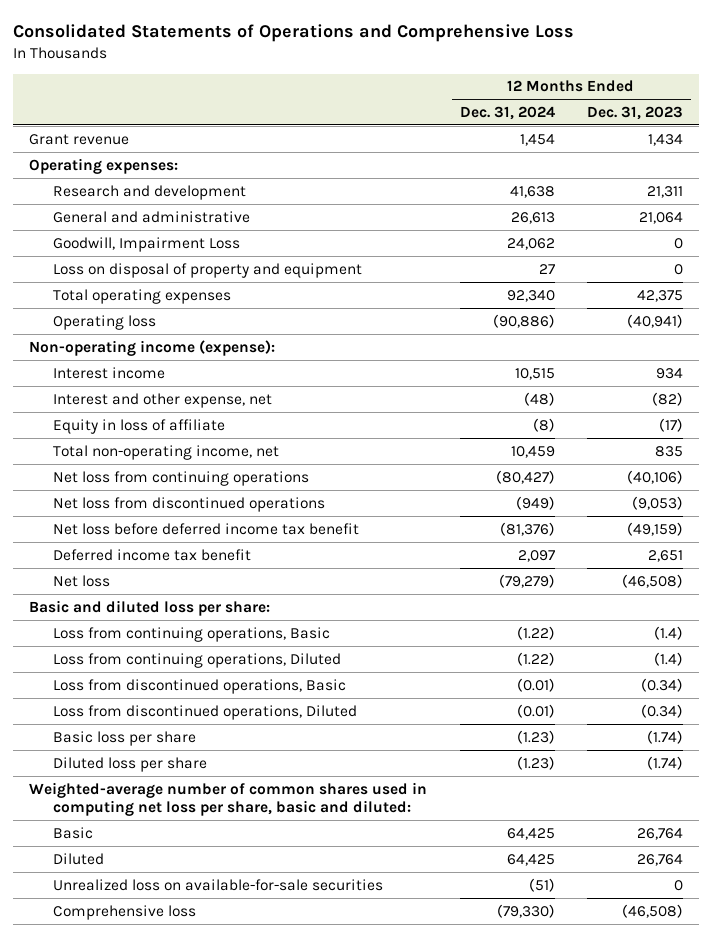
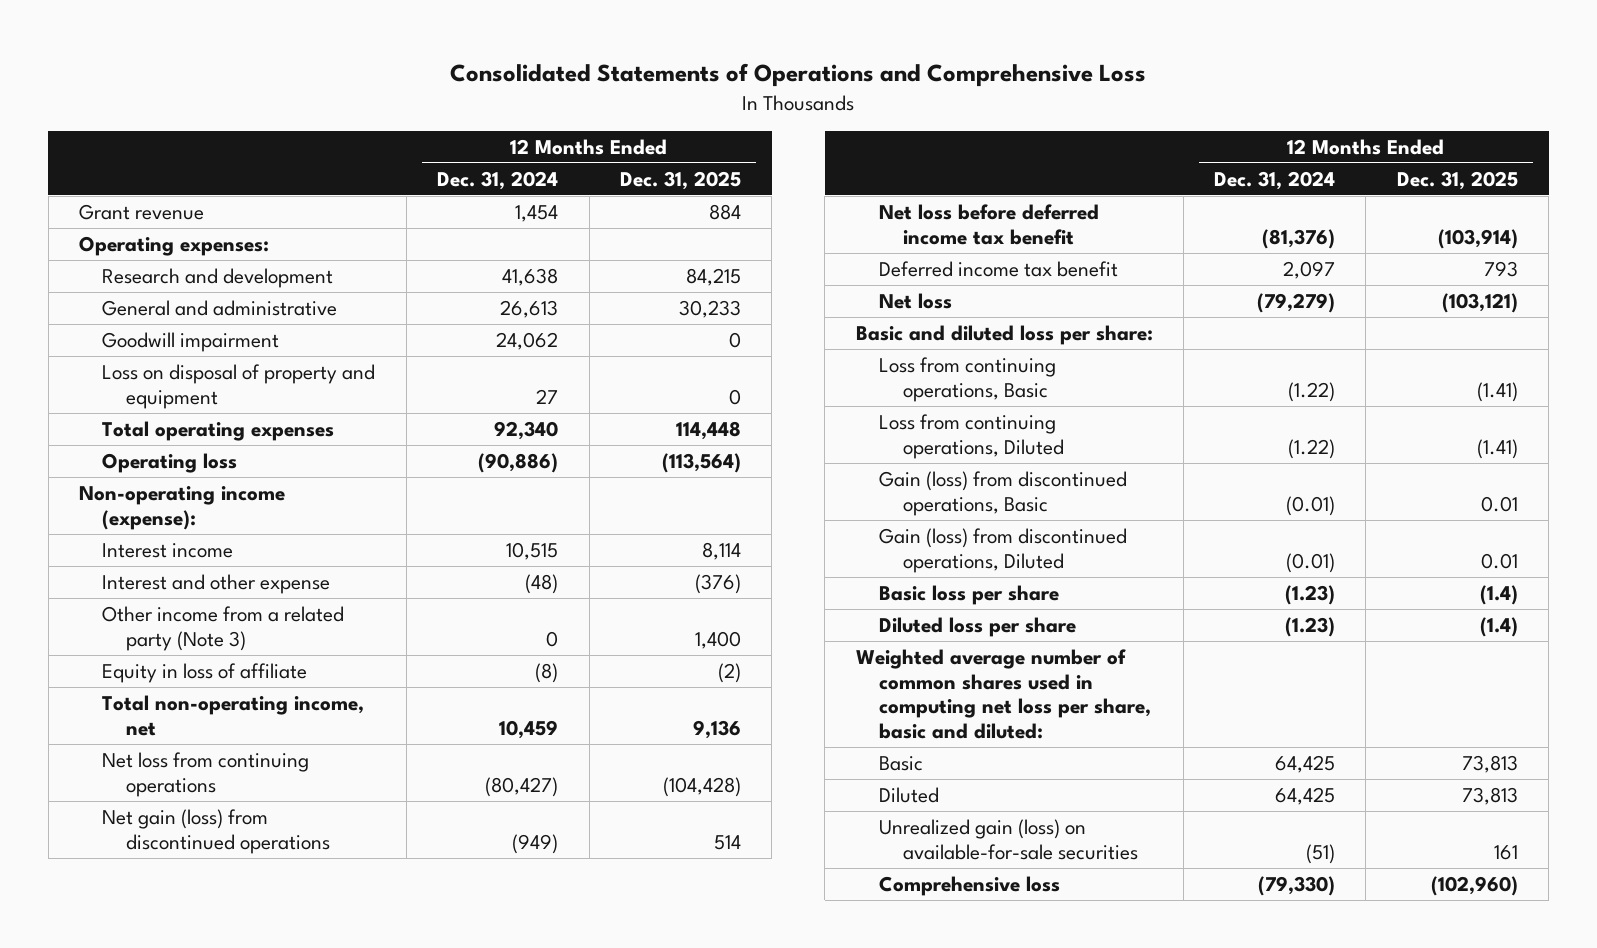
[586,105,683,120] Dec. 31, 2023 -> none
none -> [620,170,742,190] Dec. 31, 2025
[53,236,241,252] Goodwill, Impairment Loss -> [102,331,280,352] Goodwill impairment
[53,392,273,408] Interest and other expense, net -> [102,573,331,594] Interest and other expense
none -> [102,605,345,651] Other income from a related party (Note 3)
[53,496,326,512] Net loss from discontinued operations -> [102,808,330,854] Net gain (loss) from discontinued operations
[53,678,347,694] Loss from discontinued operations, Basic -> [879,470,1128,516] Gain (loss) from discontinued operations, Basic
[53,704,358,720] Loss from discontinued operations, Diluted -> [879,527,1128,573] Gain (loss) from discontinued operations, Diluted
[29,781,428,816] Weighted-average number of common shares used in computing net loss per share, basic and diluted: -> [855,648,1152,740] Weighted average number of common shares used in computing net loss per share, basic and diluted:
[53,878,384,891] Unrealized loss on available-for-sale securities -> [879,818,1138,860] Unrealized gain (loss) on available-for-sale securities

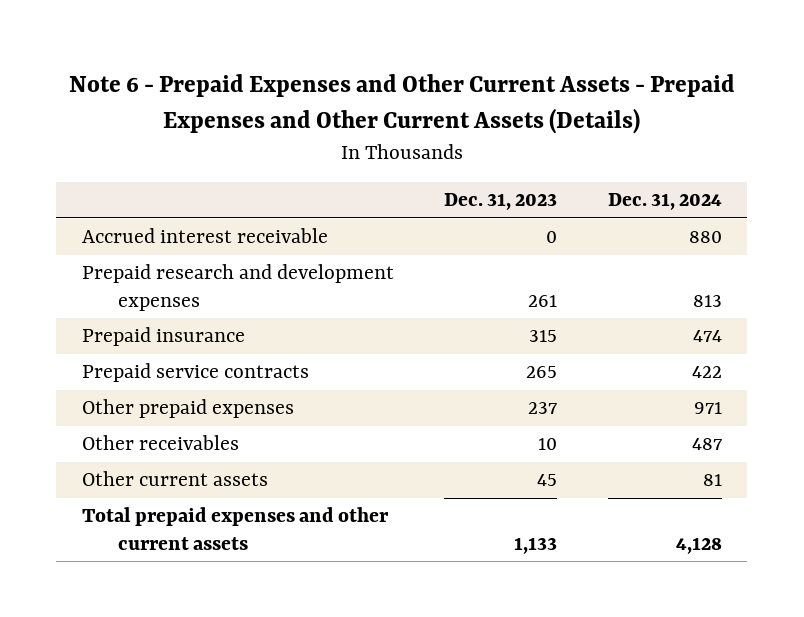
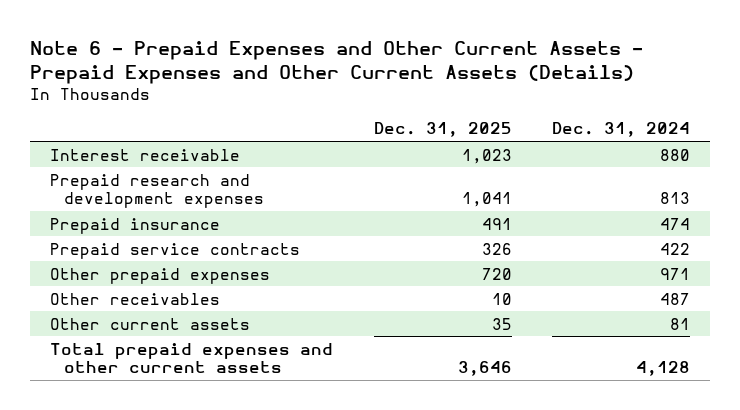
[444,193,558,211] Dec. 31, 2023 -> none
none -> [373,122,512,138] Dec. 31, 2025
[81,228,328,244] Accrued interest receivable -> [50,148,241,161] Interest receivable

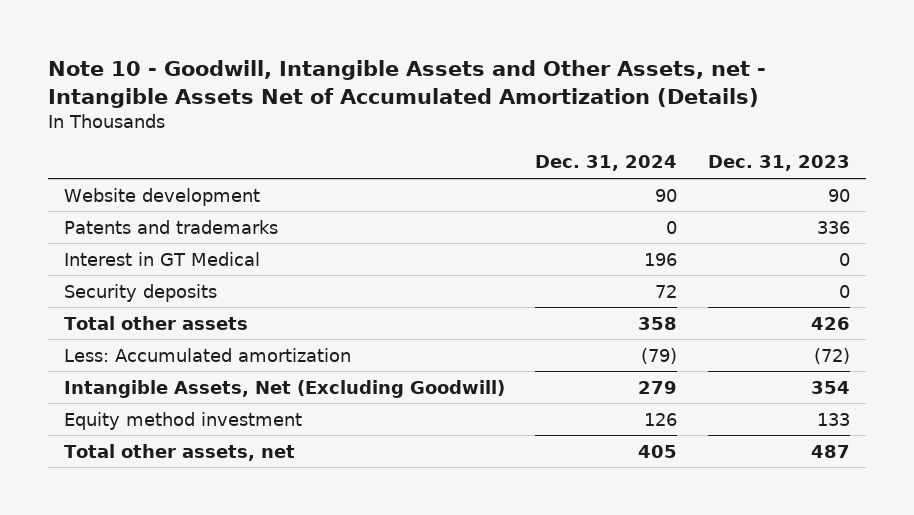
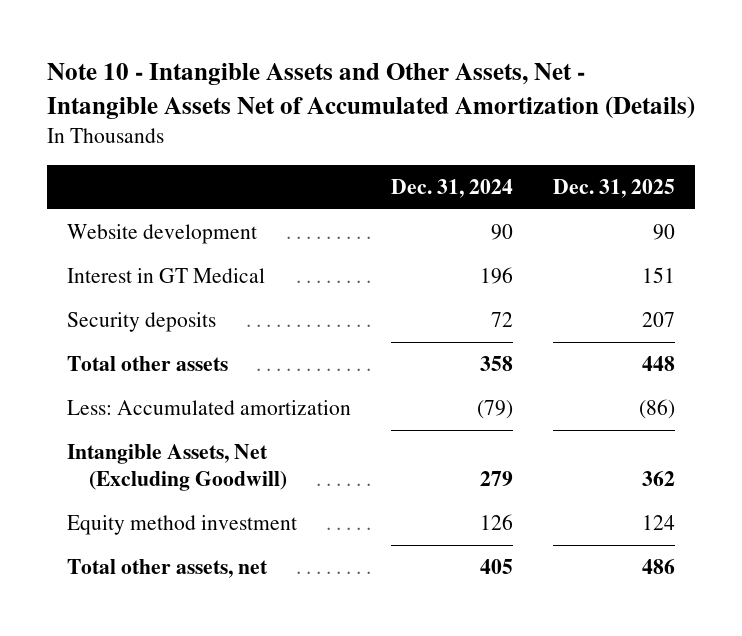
[48,59,767,108] Note 10 - Goodwill, Intangible Assets and Other Assets, net - Intangible Assets Net of Accumulated Amortization (Details) -> [46,63,695,119] Note 10 - Intangible Assets and Other Assets, Net - Intangible Assets Net of Accumulated Amortization (Details)
[708,155,851,172] Dec. 31, 2023 -> none
none -> [553,178,676,198] Dec. 31, 2025
[63,219,278,234] Patents and trademarks -> none

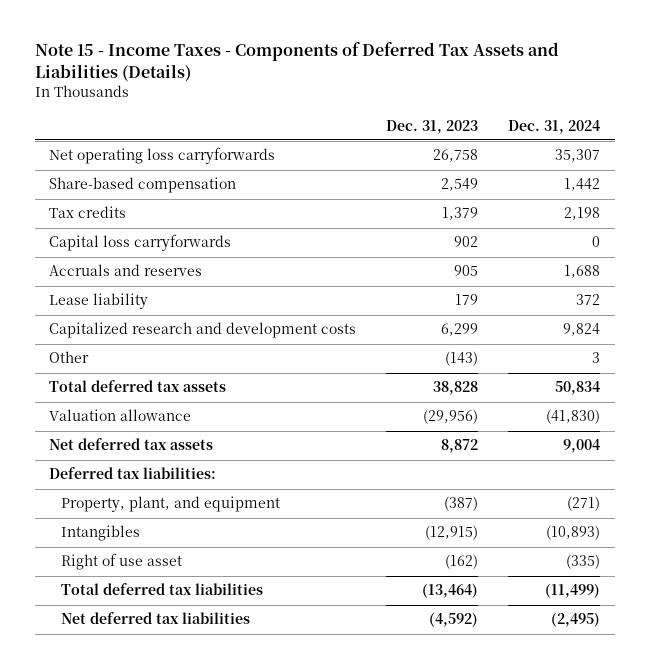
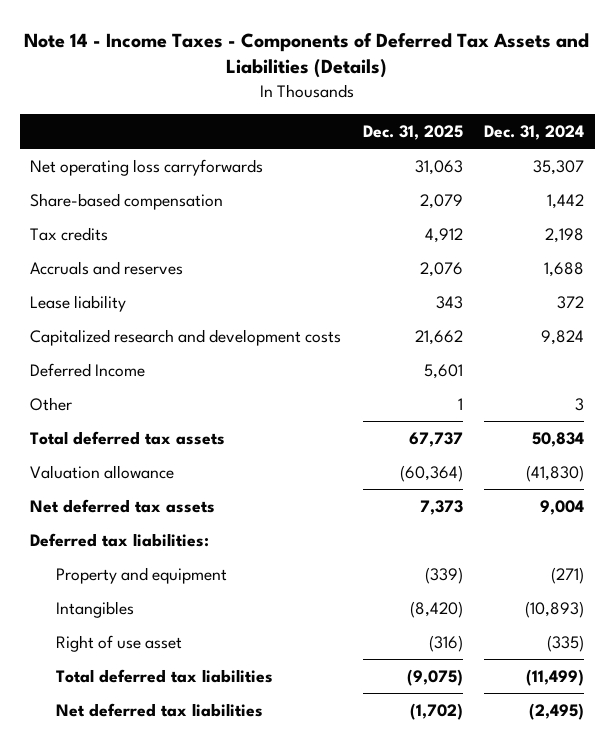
[34,42,559,83] Note 15 - Income Taxes - Components of Deferred Tax Assets and Liabilities (Details) -> [24,32,590,79] Note 14 - Income Taxes - Components of Deferred Tax Assets and Liabilities (Details)
[386,119,479,134] Dec. 31, 2023 -> none
none -> [362,124,463,140] Dec. 31, 2025
[49,234,232,252] Capital loss carryforwards -> none
none -> [30,362,146,377] Deferred Income
[61,496,281,513] Property, plant, and equipment -> [56,566,228,584] Property and equipment

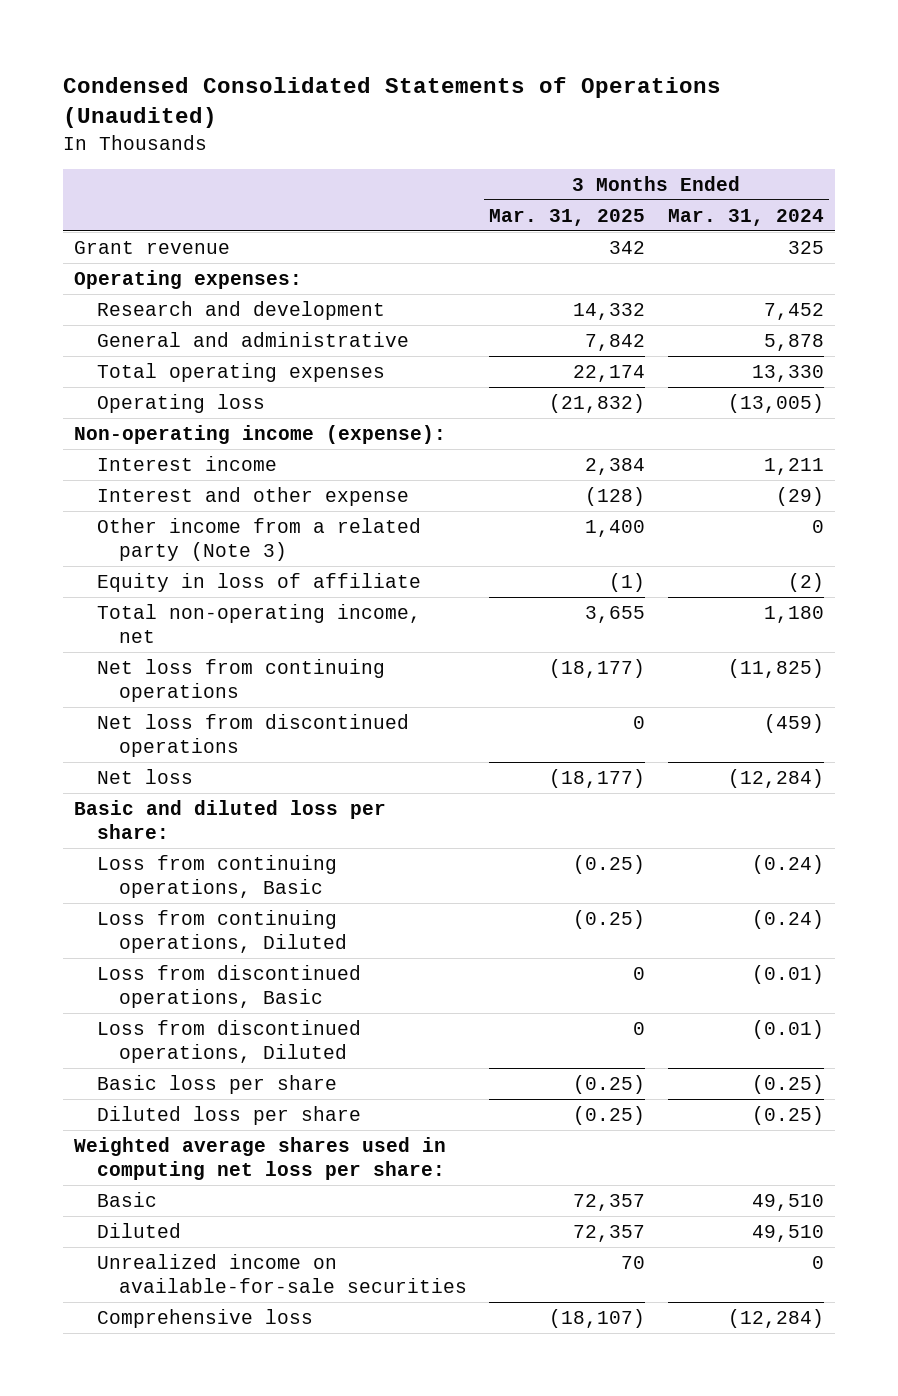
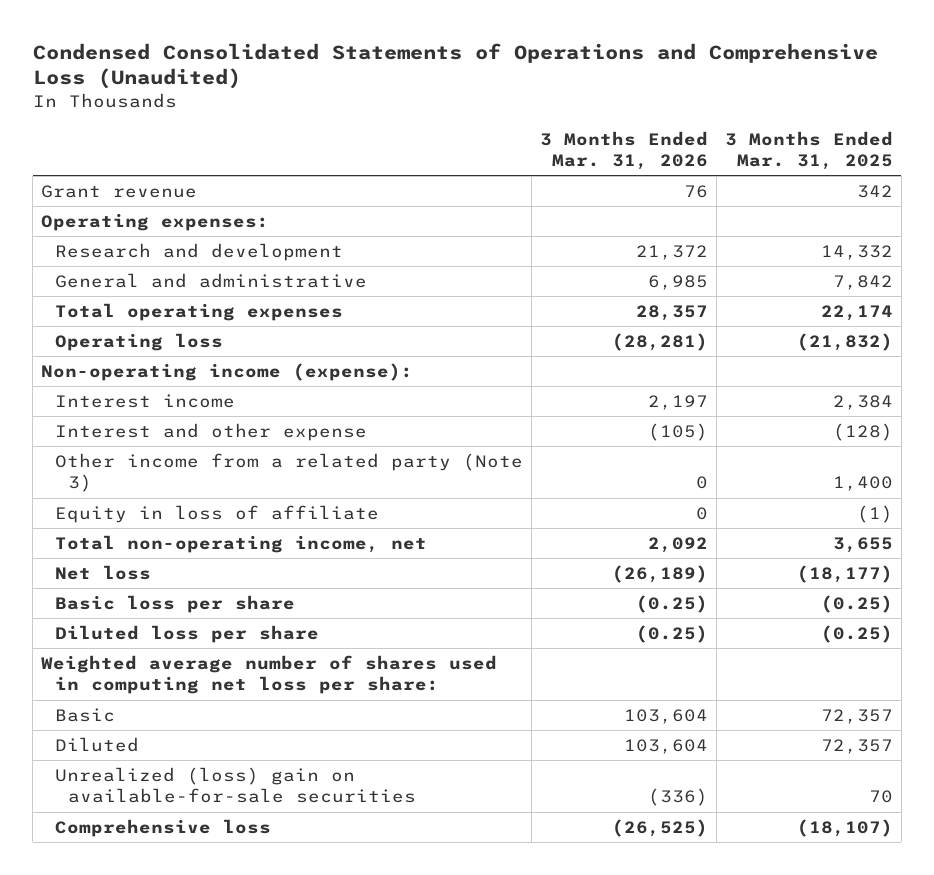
[63,77,722,129] Condensed Consolidated Statements of Operations (Unaudited) -> [32,42,878,90] Condensed Consolidated Statements of Operations and Comprehensive Loss (Unaudited)
[667,208,824,226] Mar. 31, 2024 -> none
none -> [539,130,708,171] 3 Months Ended Mar. 31, 2026
[96,658,385,703] Net loss from continuing operations -> none
[96,713,409,758] Net loss from discontinued operations -> none
[74,799,387,840] Basic and diluted loss per share: -> none
[96,854,337,899] Loss from continuing operations, Basic -> none
[96,909,347,954] Loss from continuing operations, Diluted -> none
[96,964,361,1009] Loss from discontinued operations, Basic -> none
[96,1019,361,1064] Loss from discontinued operations, Diluted -> none
[74,1136,447,1181] Weighted average shares used in computing net loss per share: -> [41,654,498,695] Weighted average number of shares used in computing net loss per share:
[96,1253,467,1294] Unrealized income on available-for-sale securities -> [54,766,417,804] Unrealized (loss) gain on available-for-sale securities

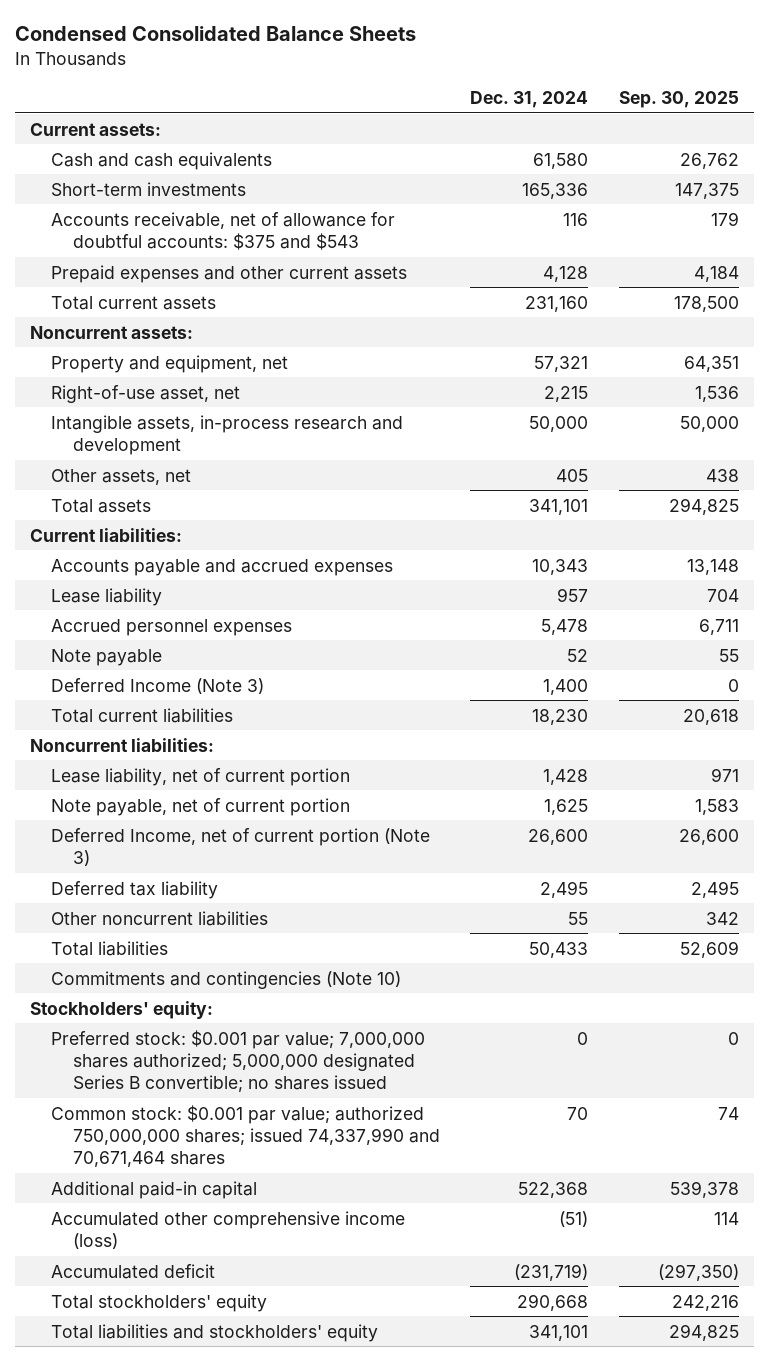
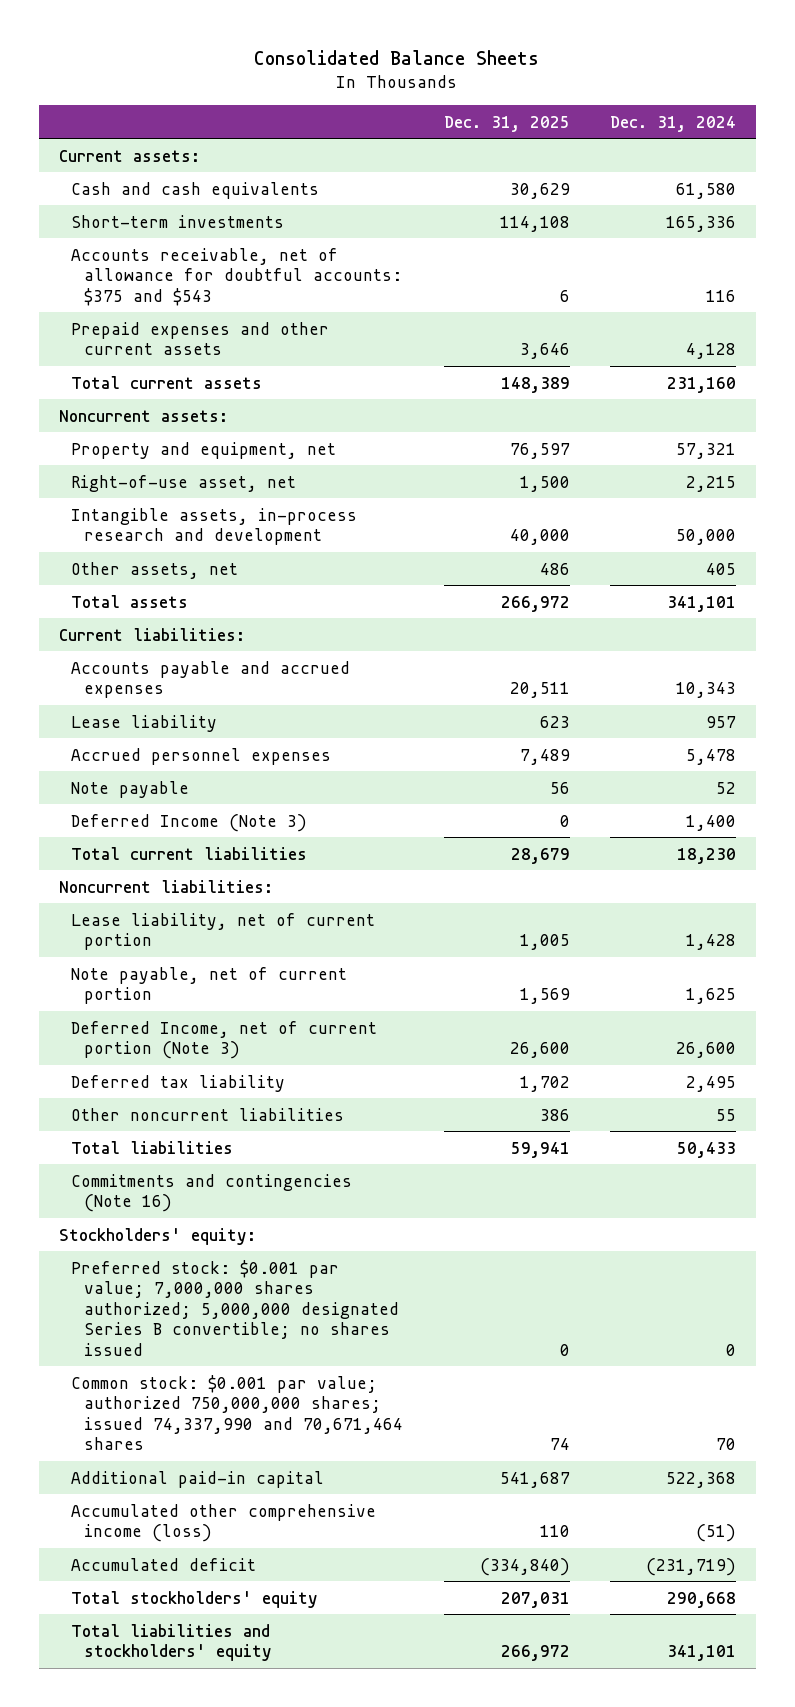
[14,26,416,42] Condensed Consolidated Balance Sheets -> [254,50,540,66] Consolidated Balance Sheets
[618,90,739,108] Sep. 30, 2025 -> none
none -> [443,115,570,132] Dec. 31, 2025
[51,970,402,989] Commitments and contingencies (Note 10) -> [71,1173,353,1213] Commitments and contingencies (Note 16)

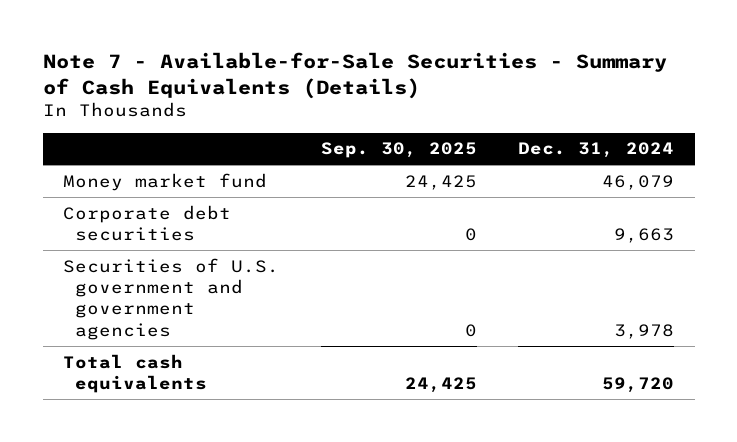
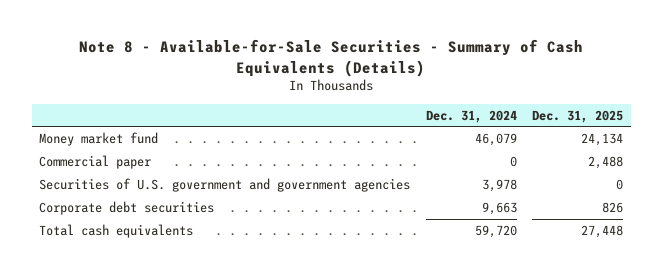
[42,52,667,99] Note 7 - Available-for-Sale Securities - Summary of Cash Equivalents (Details) -> [79,39,584,77] Note 8 - Available-for-Sale Securities - Summary of Cash Equivalents (Details)
[320,142,477,159] Sep. 30, 2025 -> none
none -> [532,109,624,123] Dec. 31, 2025
none -> [39,155,152,170] Commercial paper
[63,204,232,242] Corporate debt securities -> [39,201,215,216] Corporate debt securities

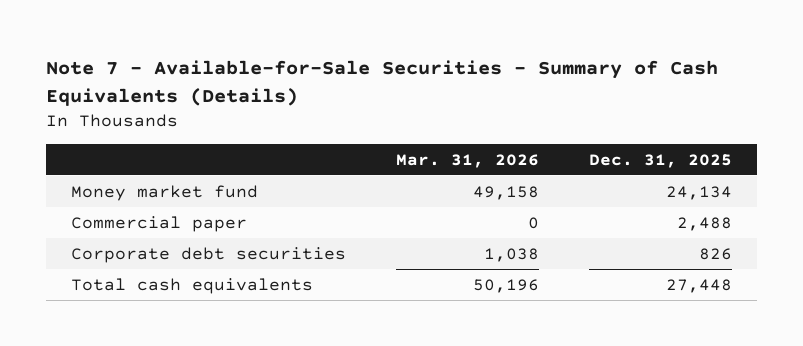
[79,39,584,77] Note 8 - Available-for-Sale Securities - Summary of Cash Equivalents (Details) -> [46,59,719,106] Note 7 - Available-for-Sale Securities - Summary of Cash Equivalents (Details)
[425,109,517,123] Dec. 31, 2024 -> none
none -> [395,153,539,168] Mar. 31, 2026
[39,178,411,193] Securities of U.S. government and government agencies -> none

